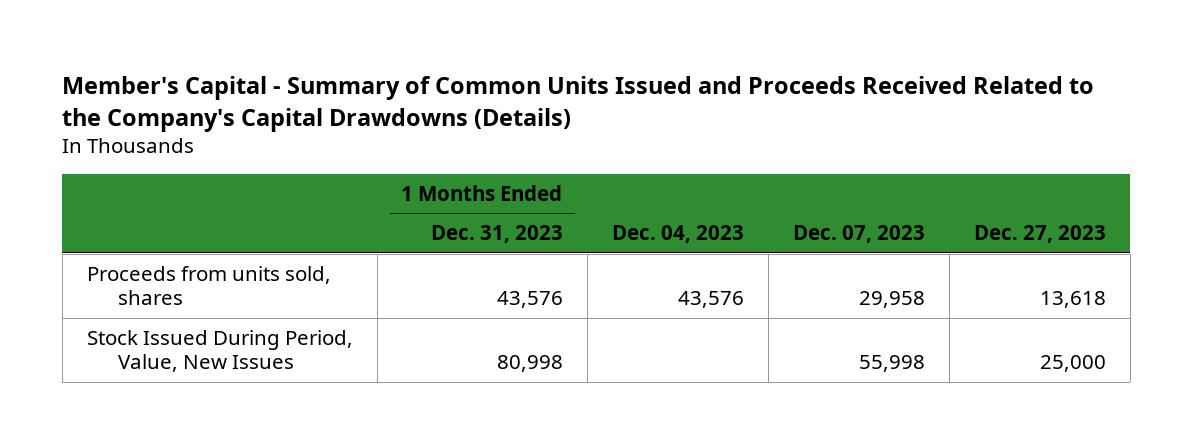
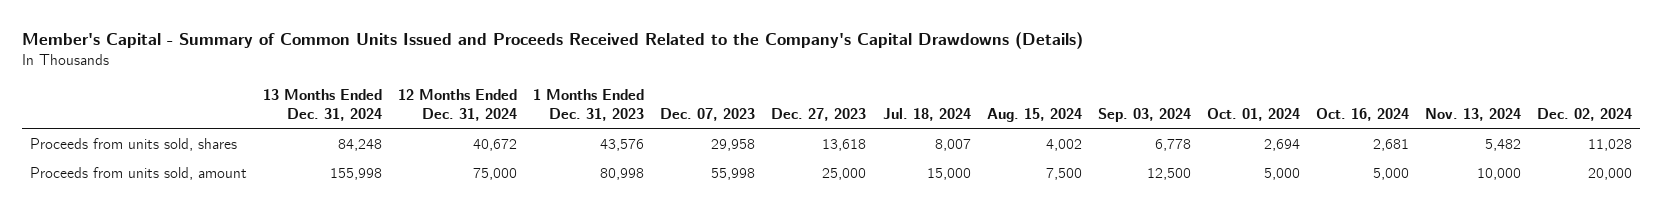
[611,225,744,244] Dec. 04, 2023 -> none
none -> [263,89,383,121] 13 Months Ended Dec. 31, 2024
none -> [398,89,518,121] 12 Months Ended Dec. 31, 2024
none -> [882,107,971,121] Jul. 18, 2024
none -> [986,107,1082,122] Aug. 15, 2024
none -> [1097,107,1191,122] Sep. 03, 2024
none -> [1206,107,1300,121] Oct. 01, 2024
none -> [1315,107,1409,121] Oct. 16, 2024
none -> [1424,107,1521,121] Nov. 13, 2024
none -> [1537,107,1633,121] Dec. 02, 2024
[86,330,353,373] Stock Issued During Period, Value, New Issues -> [29,166,247,180] Proceeds from units sold, amount

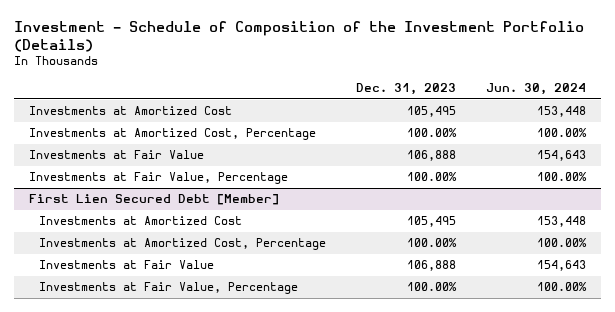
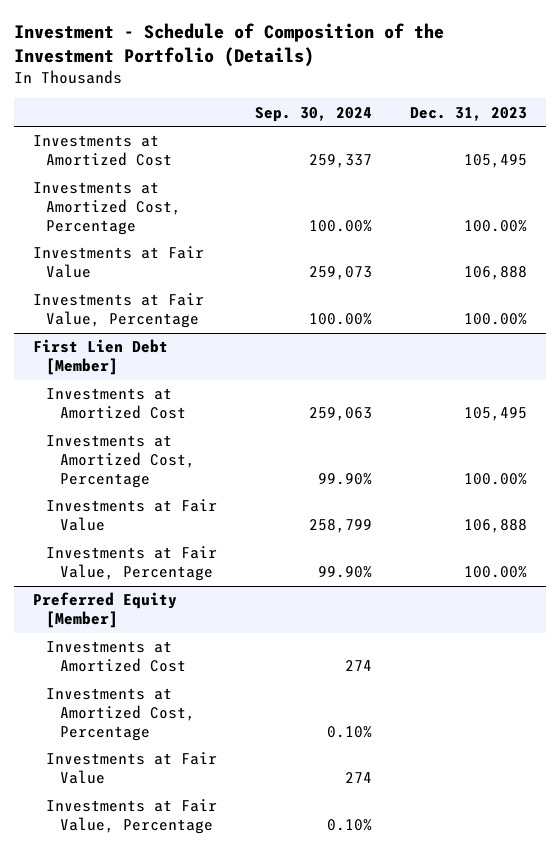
[486,83,587,96] Jun. 30, 2024 -> none
none -> [255,106,373,122] Sep. 30, 2024
[28,194,279,206] First Lien Secured Debt [Member] -> [32,339,168,376] First Lien Debt [Member]
none -> [32,592,177,629] Preferred Equity [Member]
none -> [46,641,186,673] Investments at Amortized Cost
none -> [46,688,195,741] Investments at Amortized Cost, Percentage
none -> [46,752,218,785] Investments at Fair Value
none -> [46,799,218,835] Investments at Fair Value, Percentage

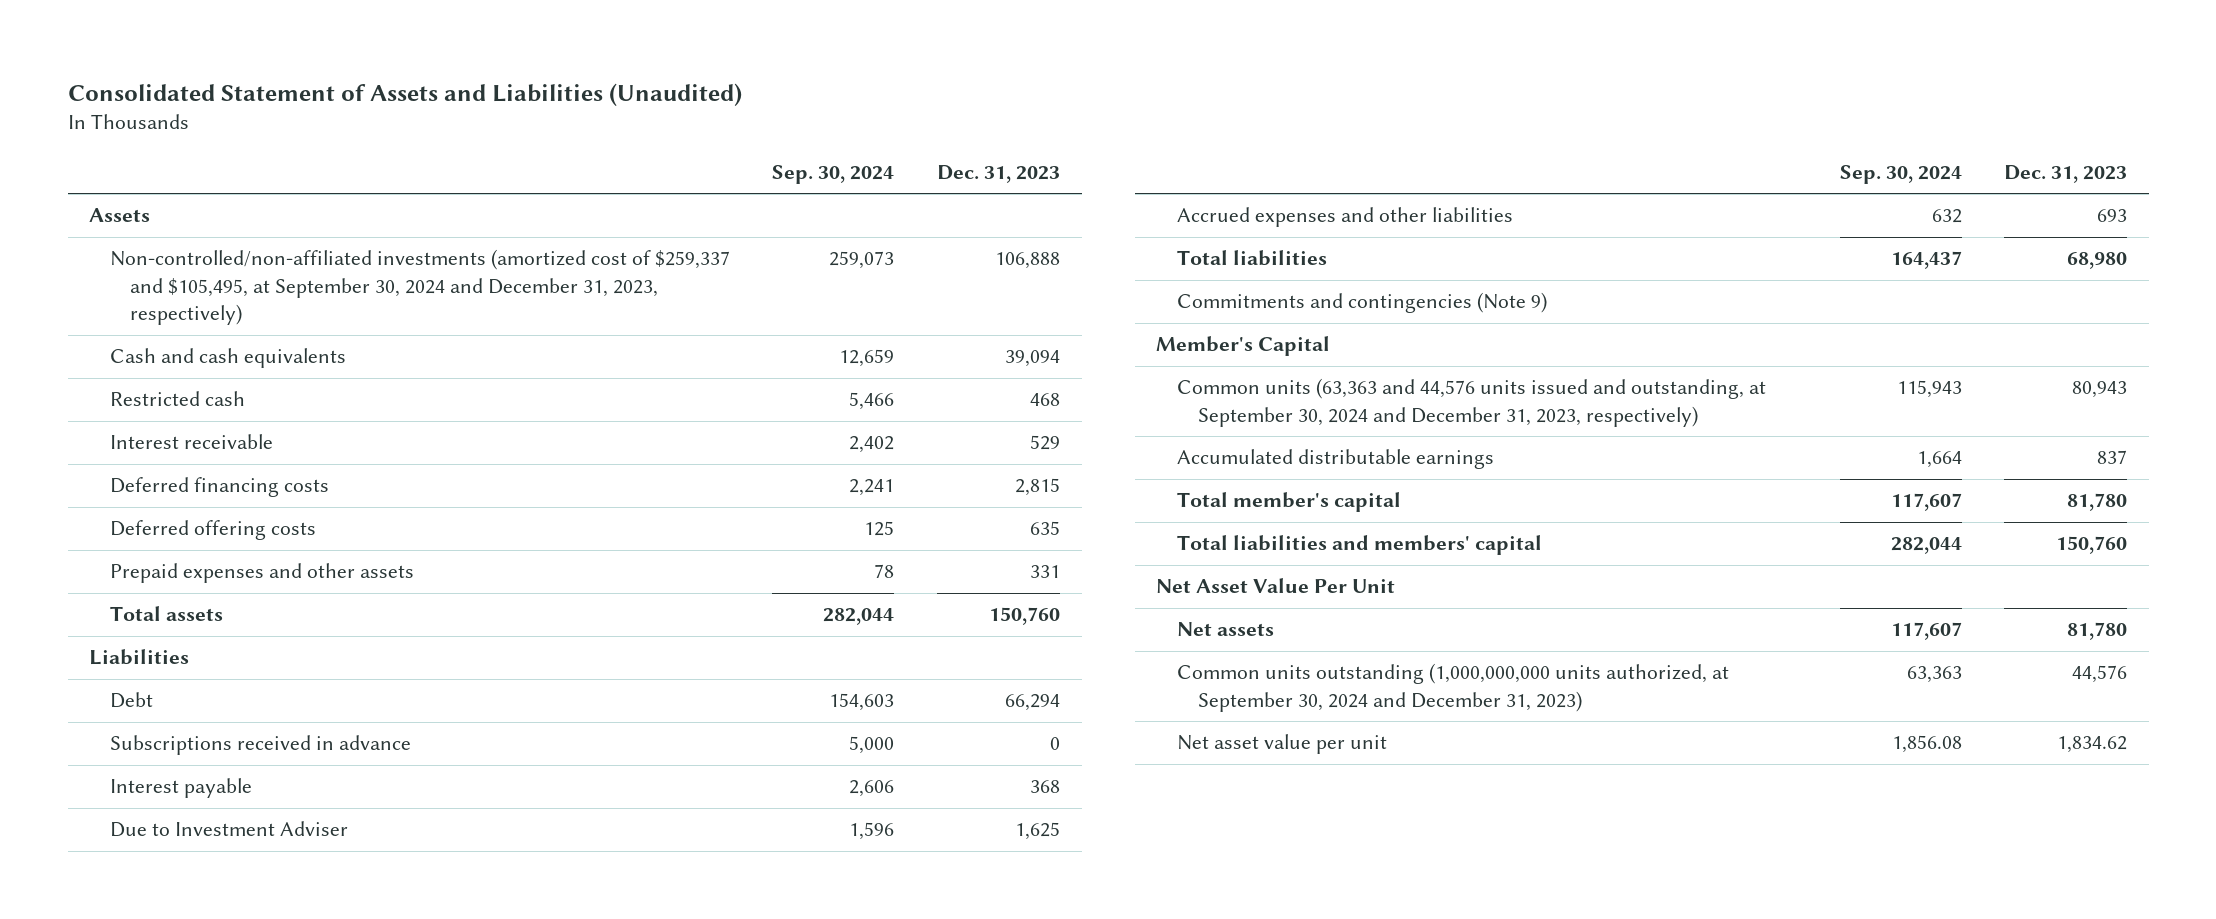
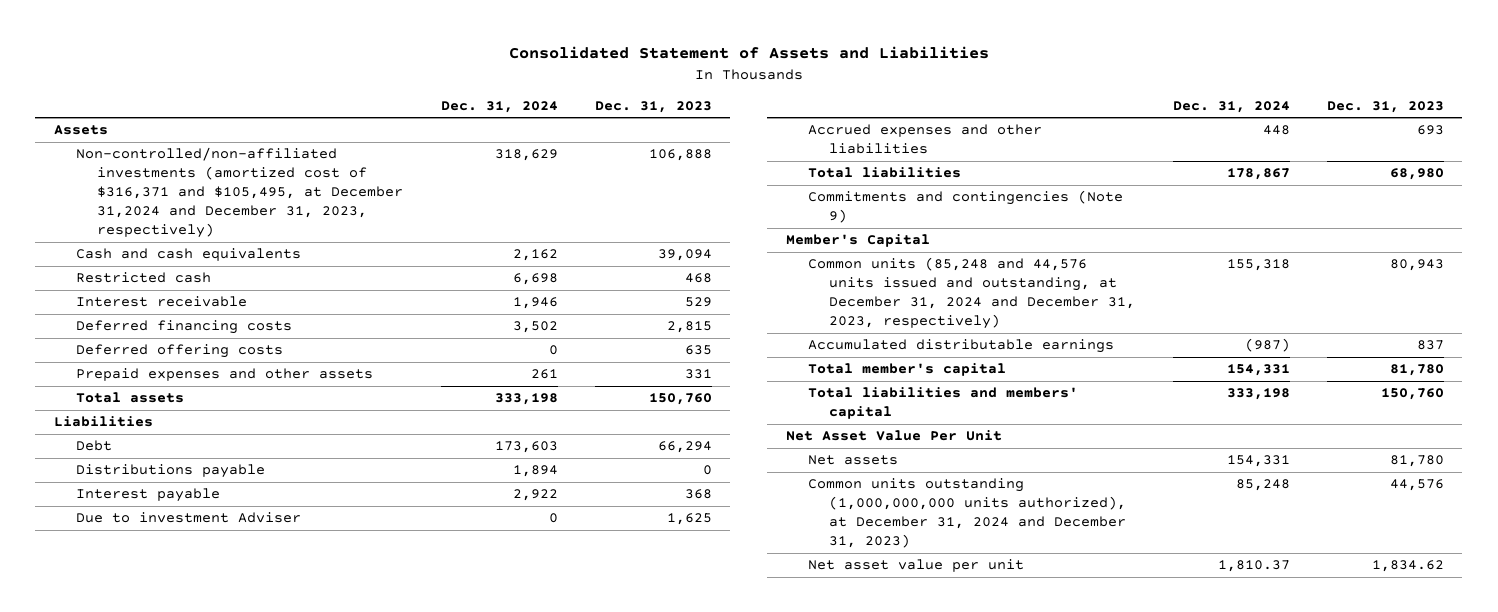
[67,82,742,106] Consolidated Statement of Assets and Liabilities (Unaudited) -> [508,46,989,60] Consolidated Statement of Assets and Liabilities
[772,165,895,185] Sep. 30, 2024 -> none
none -> [440,100,558,113] Dec. 31, 2024
[109,249,730,326] Non-controlled/non-affiliated investments (amortized cost of $259,337 and $105,495, at September 30, 2024 and December 31, 2023, respectively) -> [75,147,404,239] Non-controlled/non-affiliated investments (amortized cost of $316,371 and $105,495, at December 31,2024 and December 31, 2023, respectively)
[109,735,411,756] Subscriptions received in advance -> none
none -> [75,464,265,479] Distributions payable
[109,821,348,838] Due to Investment Adviser -> [75,512,301,524] Due to investment Adviser
[1176,378,1766,427] Common units (63,363 and 44,576 units issued and outstanding, at September 30, 2024 and December 31, 2023, respectively) -> [807,257,1136,330] Common units (85,248 and 44,576 units issued and outstanding, at December 31, 2024 and December 31, 2023, respectively)
[1176,663,1729,712] Common units outstanding (1,000,000,000 units authorized, at September 30, 2024 and December 31, 2023) -> [807,478,1127,549] Common units outstanding (1,000,000,000 units authorized), at December 31, 2024 and December 31, 2023)

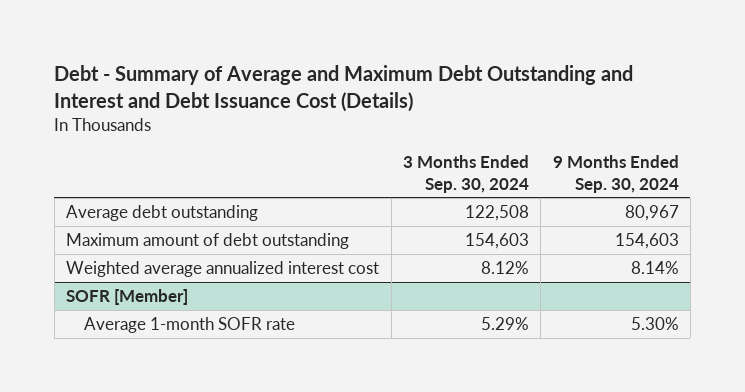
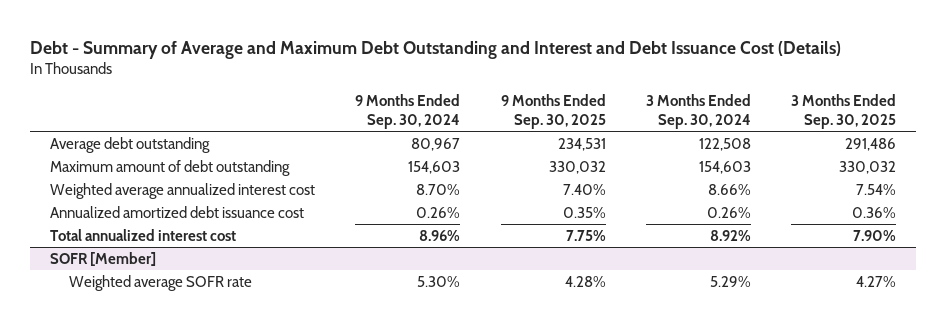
none -> [500,94,606,130] 9 Months Ended Sep. 30, 2025
none -> [790,94,896,130] 3 Months Ended Sep. 30, 2025
[480,260,529,274] 8.12% -> [707,183,751,195] 8.66%
[630,260,679,274] 8.14% -> [416,183,461,195] 8.70%
none -> [50,205,305,218] Annualized amortized debt issuance cost
none -> [50,228,237,241] Total annualized interest cost
[84,316,296,333] Average 1-month SOFR rate -> [69,274,253,291] Weighted average SOFR rate

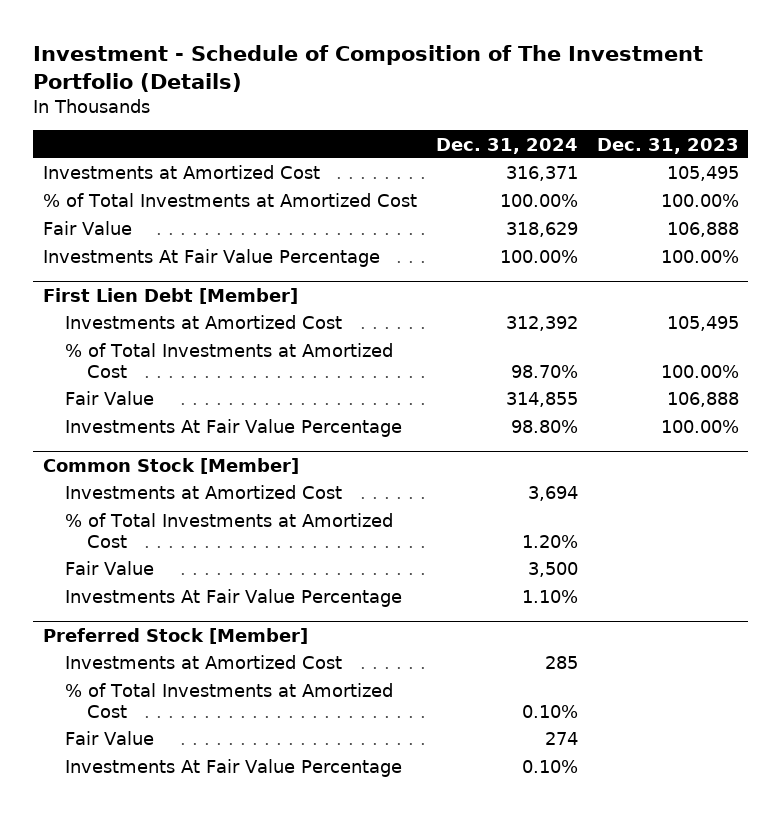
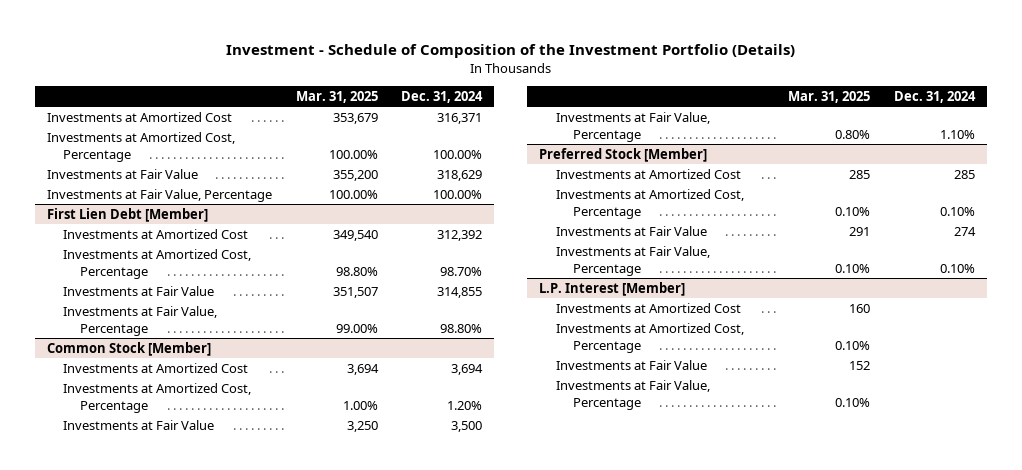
[33,44,704,92] Investment - Schedule of Composition of The Investment Portfolio (Details) -> [225,44,795,59] Investment - Schedule of Composition of the Investment Portfolio (Details)
[596,137,739,154] Dec. 31, 2023 -> none
none -> [295,90,378,103] Mar. 31, 2025
[42,193,417,208] % of Total Investments at Amortized Cost -> [46,131,235,162] Investments at Amortized Cost, Percentage
[42,221,132,236] Fair Value -> [46,168,198,179] Investments at Fair Value
[42,249,380,268] Investments At Fair Value Percentage -> [46,188,272,202] Investments at Fair Value, Percentage
[65,343,394,379] % of Total Investments at Amortized Cost -> [63,248,252,279] Investments at Amortized Cost, Percentage
[65,391,155,406] Fair Value -> [63,285,215,296] Investments at Fair Value
[65,419,403,438] Investments At Fair Value Percentage -> [63,305,218,336] Investments at Fair Value, Percentage
[65,513,394,549] % of Total Investments at Amortized Cost -> [63,382,252,413] Investments at Amortized Cost, Percentage
[65,561,155,576] Fair Value -> [63,419,215,430] Investments at Fair Value
[65,589,403,608] Investments At Fair Value Percentage -> [556,111,711,142] Investments at Fair Value, Percentage
[65,683,394,719] % of Total Investments at Amortized Cost -> [556,188,745,219] Investments at Amortized Cost, Percentage
[65,731,155,746] Fair Value -> [556,225,708,236] Investments at Fair Value
[65,759,403,778] Investments At Fair Value Percentage -> [556,245,711,276] Investments at Fair Value, Percentage
none -> [539,281,686,296] L.P. Interest [Member]
none -> [556,302,742,313] Investments at Amortized Cost
none -> [556,322,745,353] Investments at Amortized Cost, Percentage
none -> [556,359,708,370] Investments at Fair Value
none -> [556,379,711,410] Investments at Fair Value, Percentage

